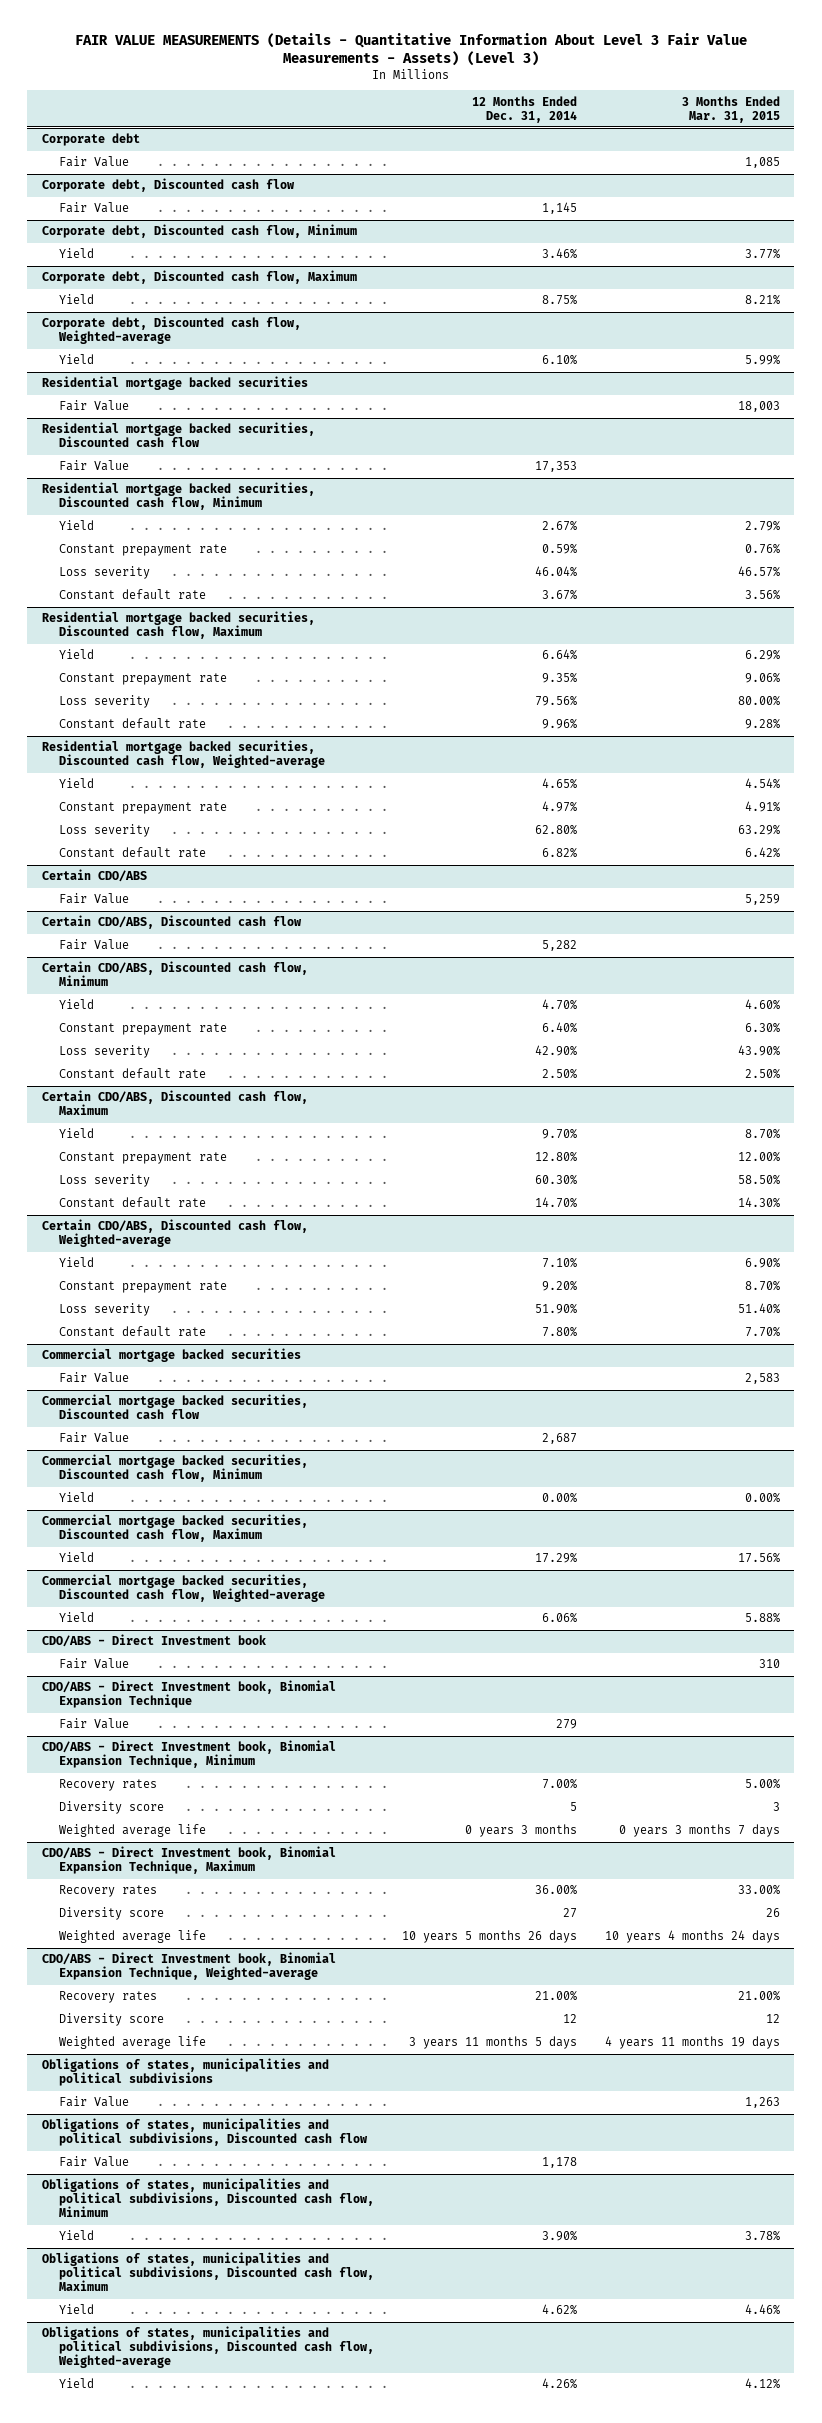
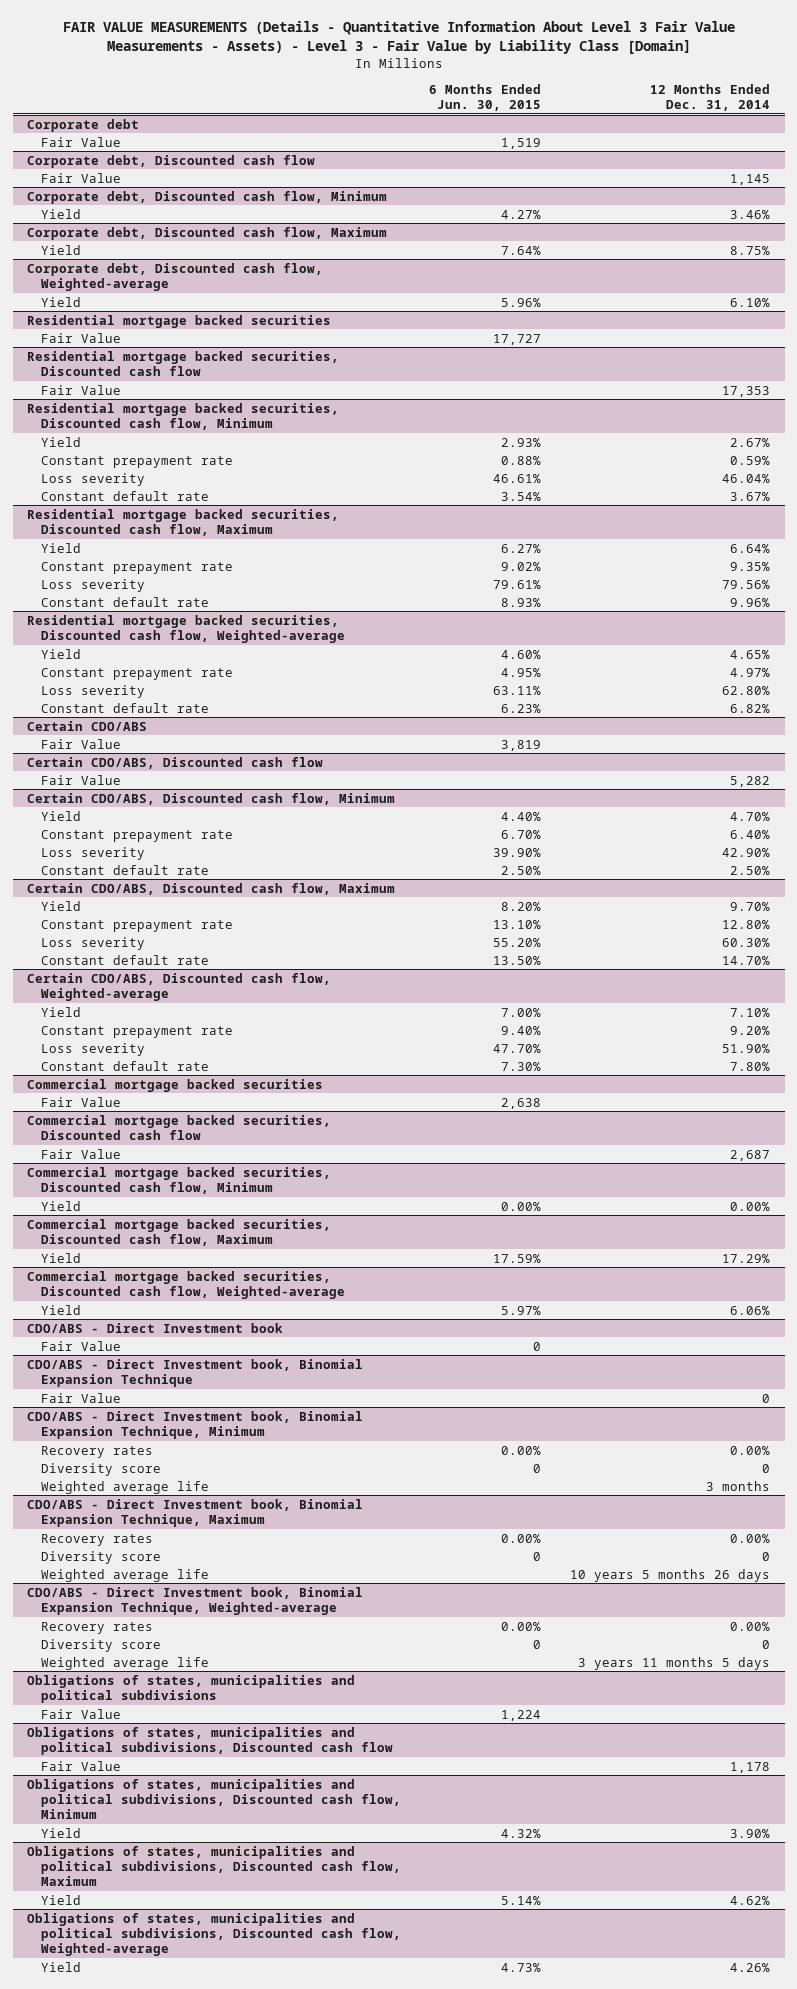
[74,33,747,67] FAIR VALUE MEASUREMENTS (Details - Quantitative Information About Level 3 Fair Value Measurements - Assets) (Level 3) -> [62,20,735,55] FAIR VALUE MEASUREMENTS (Details - Quantitative Information About Level 3 Fair Value Measurements - Assets) - Level 3 - Fair Value by Liability Class [Domain]
[682,95,781,123] 3 Months Ended Mar. 31, 2015 -> none
none -> [429,83,542,111] 6 Months Ended Jun. 30, 2015
[556,1719,578,1730] 279 -> [762,1393,771,1403] 0
[542,1779,578,1790] 7.00% -> [730,1445,771,1455] 0.00%
[570,1802,578,1812] 5 -> [762,1463,771,1473] 0
[465,1824,578,1838] 0 years 3 months -> [706,1480,771,1491] 3 months
[535,1885,578,1896] 36.00% -> [730,1533,771,1543] 0.00%
[563,1908,578,1919] 27 -> [762,1551,771,1561] 0
[535,1991,578,2002] 21.00% -> [730,1621,771,1631] 0.00%
[563,2014,578,2024] 12 -> [762,1639,771,1649] 0

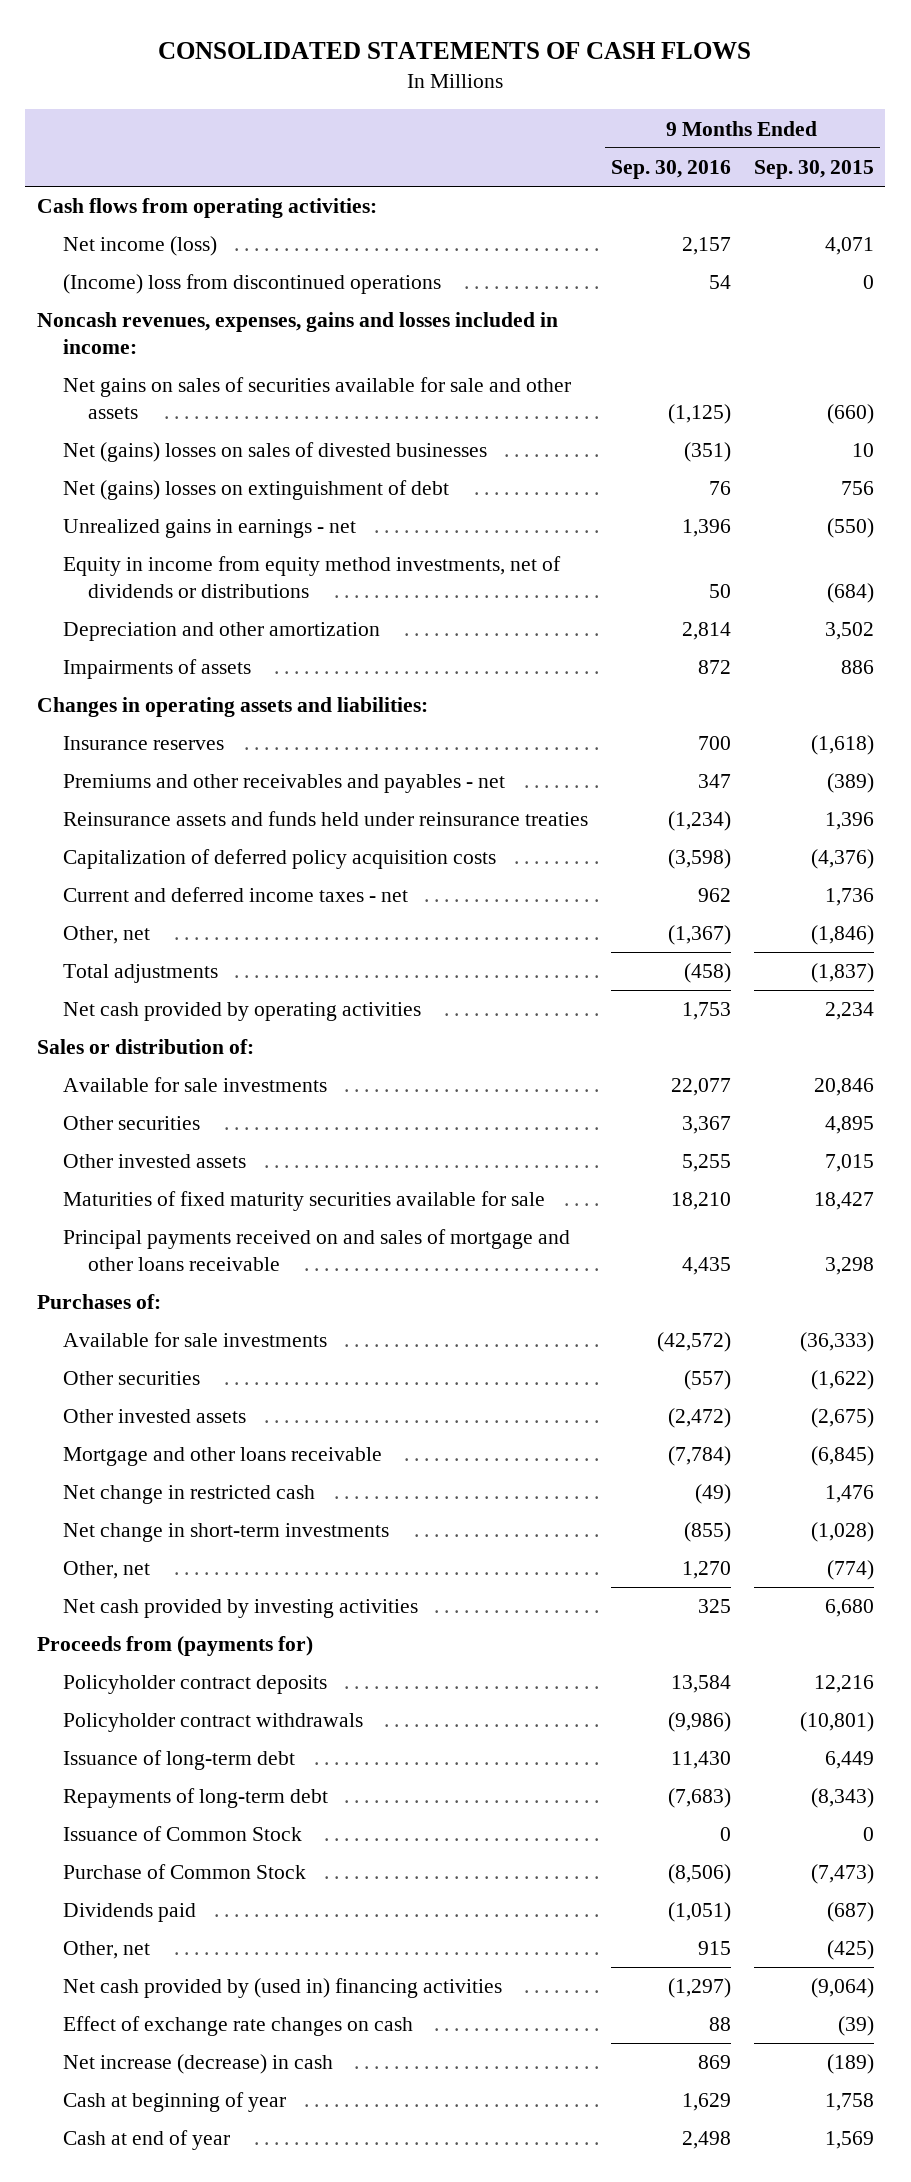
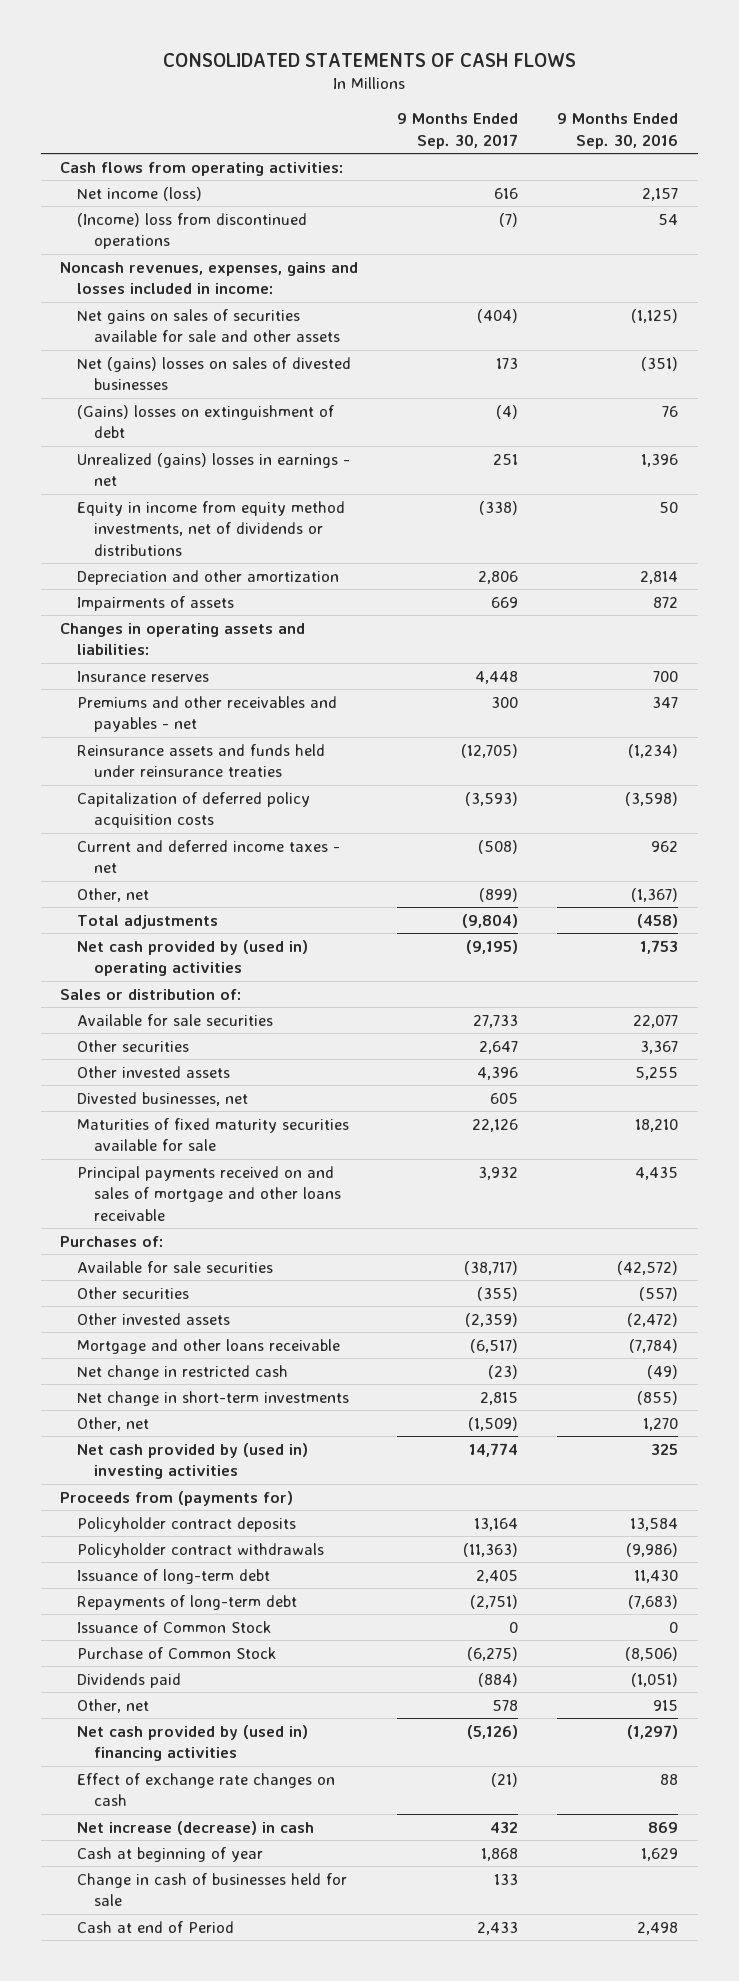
[753,159,874,179] Sep. 30, 2015 -> none
none -> [397,113,519,149] 9 Months Ended Sep. 30, 2017
[62,480,449,501] Net (gains) losses on extinguishment of debt -> [77,404,335,439] (Gains) losses on extinguishment of debt
[62,519,356,539] Unrealized gains in earnings - net -> [77,452,351,487] Unrealized (gains) losses in earnings - net
[62,1002,421,1022] Net cash provided by operating activities -> [77,939,309,977] Net cash provided by (used in) operating activities
[62,1077,327,1093] Available for sale investments -> [77,1013,274,1026] Available for sale securities
none -> [77,1091,249,1106] Divested businesses, net
[62,1332,327,1348] Available for sale investments -> [77,1260,274,1273] Available for sale securities
[62,1599,418,1619] Net cash provided by investing activities -> [77,1442,309,1480] Net cash provided by (used in) investing activities
none -> [77,1872,348,1907] Change in cash of businesses held for sale
[62,2130,230,2151] Cash at end of year -> [77,1920,235,1933] Cash at end of Period

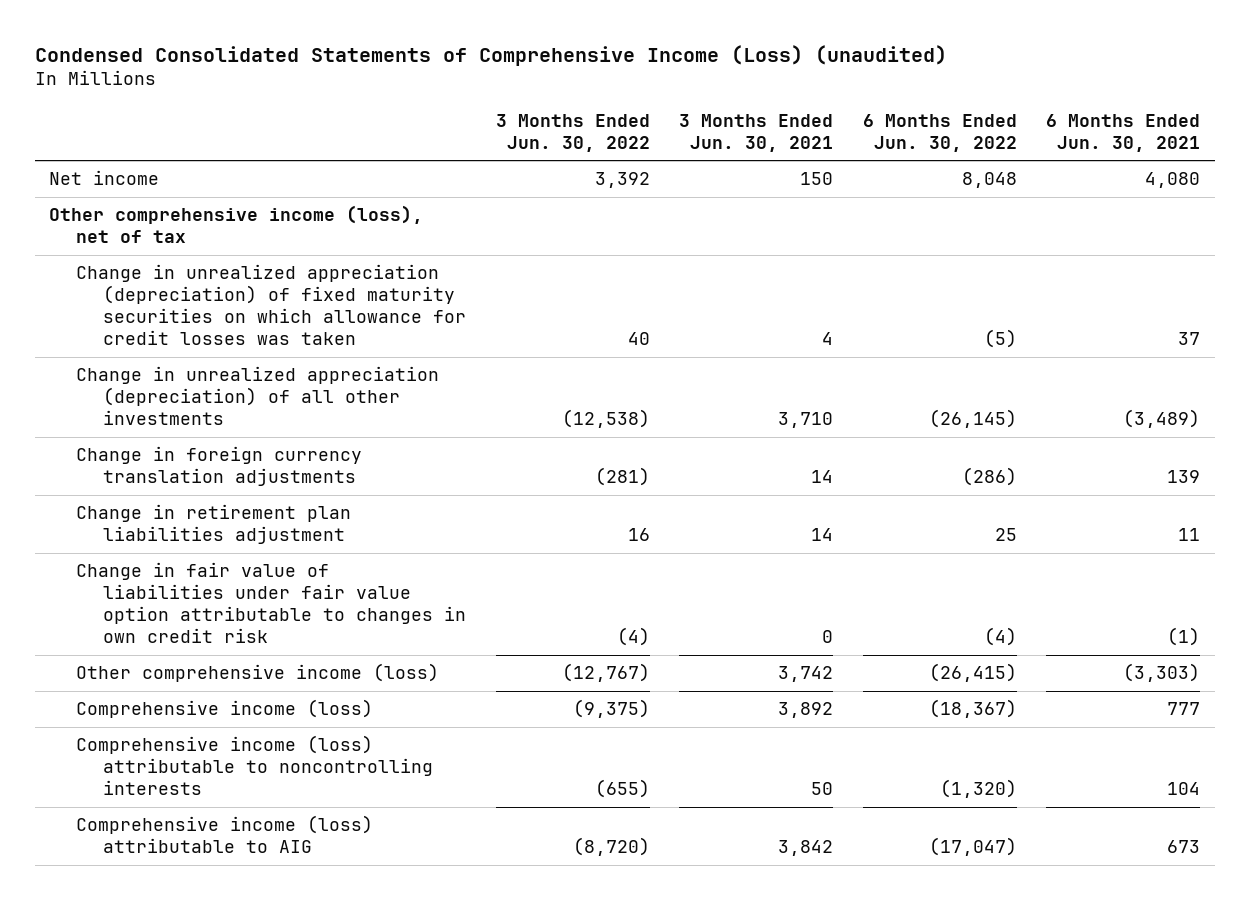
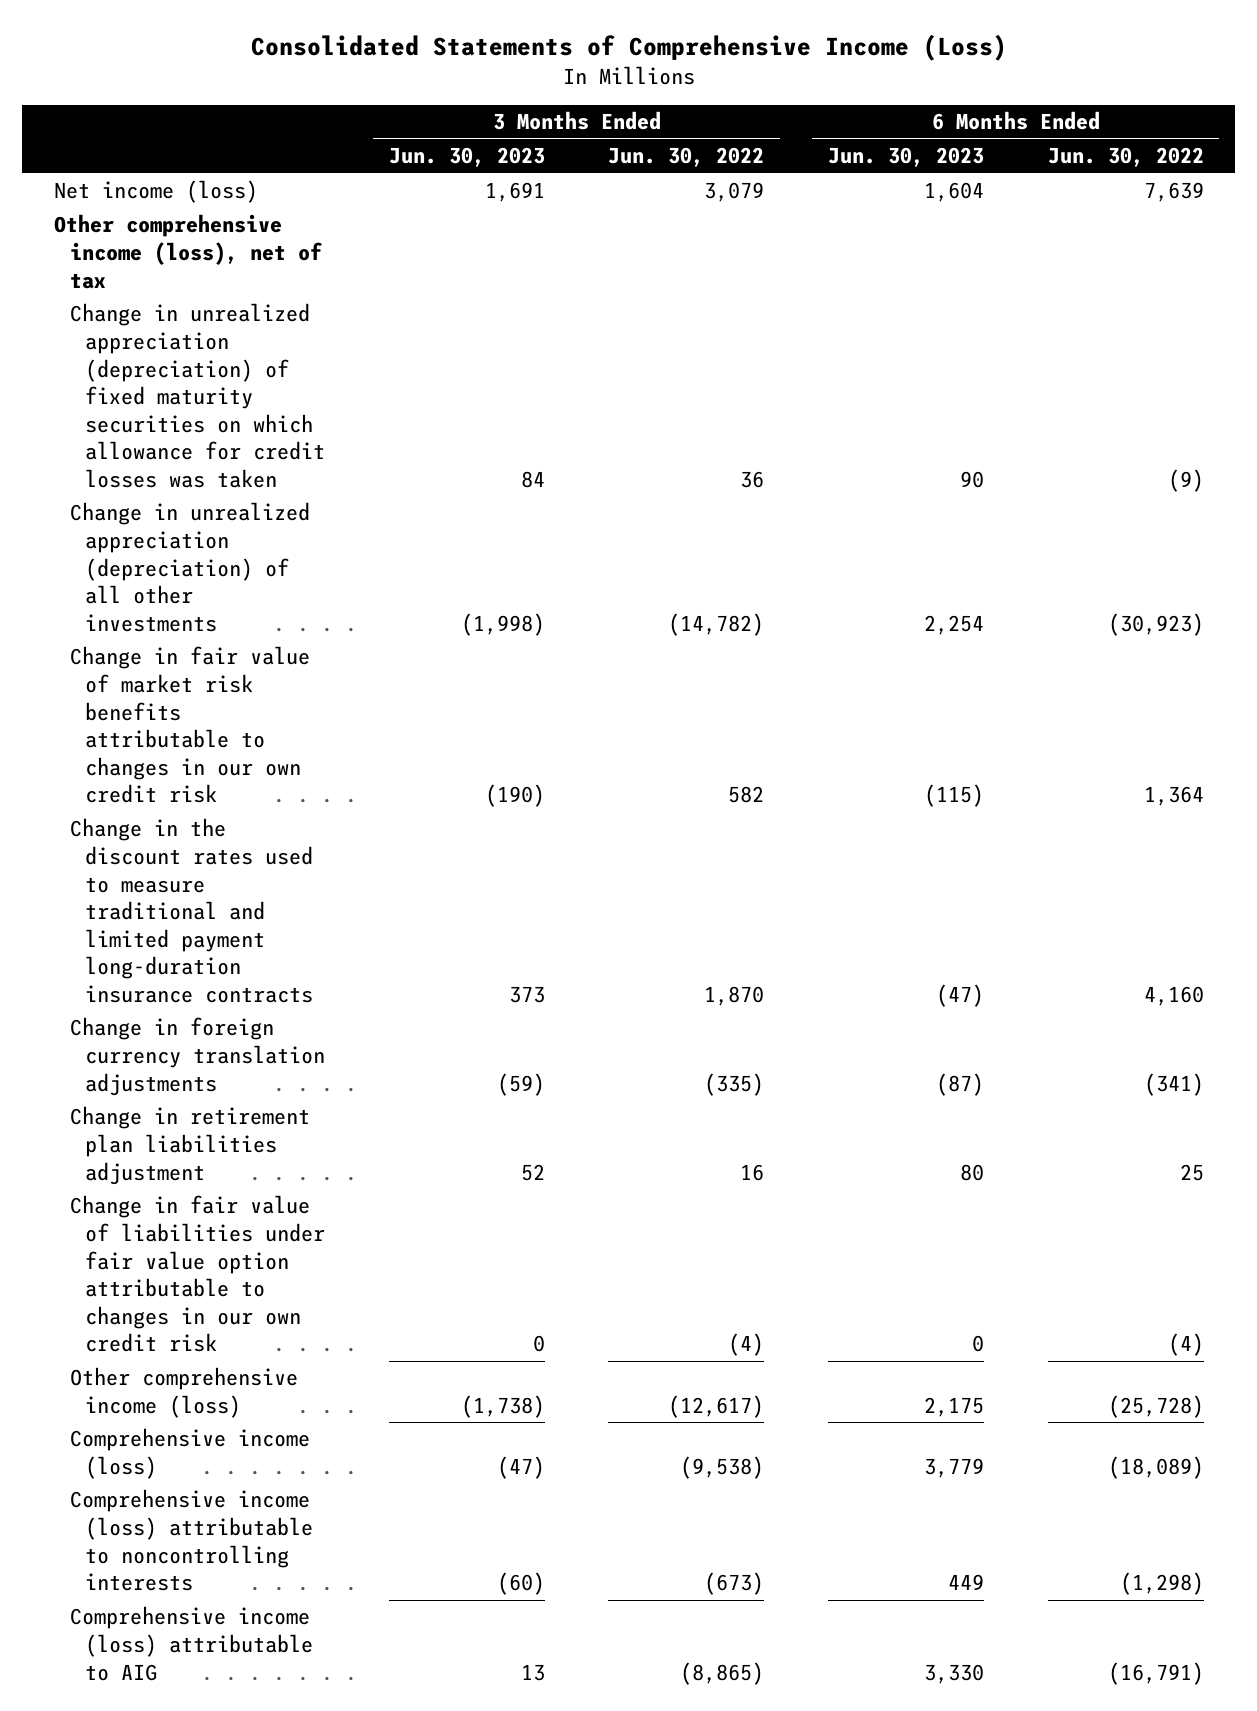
[34,44,947,66] Condensed Consolidated Statements of Comprehensive Income (Loss) (unaudited) -> [250,34,1007,62] Consolidated Statements of Comprehensive Income (Loss)
[679,113,834,152] 3 Months Ended Jun. 30, 2021 -> none
[1046,113,1201,152] 6 Months Ended Jun. 30, 2021 -> none
none -> [388,147,545,168] Jun. 30, 2023
none -> [827,147,984,168] Jun. 30, 2023
[49,170,160,186] Net income -> [53,180,258,204] Net income (loss)
[594,172,650,189] 3,392 -> [704,182,765,203] 3,079
[961,172,1017,189] 8,048 -> [1143,182,1204,203] 7,639
[627,332,650,346] 40 -> [740,470,765,488] 36
[983,329,1017,349] (5) -> [1167,468,1204,492] (9)
[561,409,650,429] (12,538) -> [668,612,765,636] (14,782)
[928,409,1017,429] (26,145) -> [1107,612,1204,636] (30,923)
none -> [69,646,310,804] Change in fair value of market risk benefits attributable to changes in our own credit risk
none -> [69,818,314,1003] Change in the discount rates used to measure traditional and limited payment long-duration insurance contracts
[594,467,650,487] (281) -> [704,1072,765,1096] (335)
[961,467,1017,487] (286) -> [1143,1072,1204,1096] (341)
[76,562,467,644] Change in fair value of liabilities under fair value option attributable to changes in own credit risk -> [69,1195,326,1353] Change in fair value of liabilities under fair value option attributable to changes in our own credit risk
[561,663,650,683] (12,767) -> [668,1394,765,1418] (12,617)
[928,663,1017,683] (26,415) -> [1107,1394,1204,1418] (25,728)
[572,699,650,719] (9,375) -> [680,1455,765,1479] (9,538)
[928,699,1017,719] (18,367) -> [1107,1455,1204,1479] (18,089)
[594,779,650,799] (655) -> [704,1572,765,1596] (673)
[939,779,1017,799] (1,320) -> [1119,1572,1204,1596] (1,298)
[572,837,650,857] (8,720) -> [680,1661,765,1685] (8,865)
[928,837,1017,857] (17,047) -> [1107,1661,1204,1685] (16,791)

